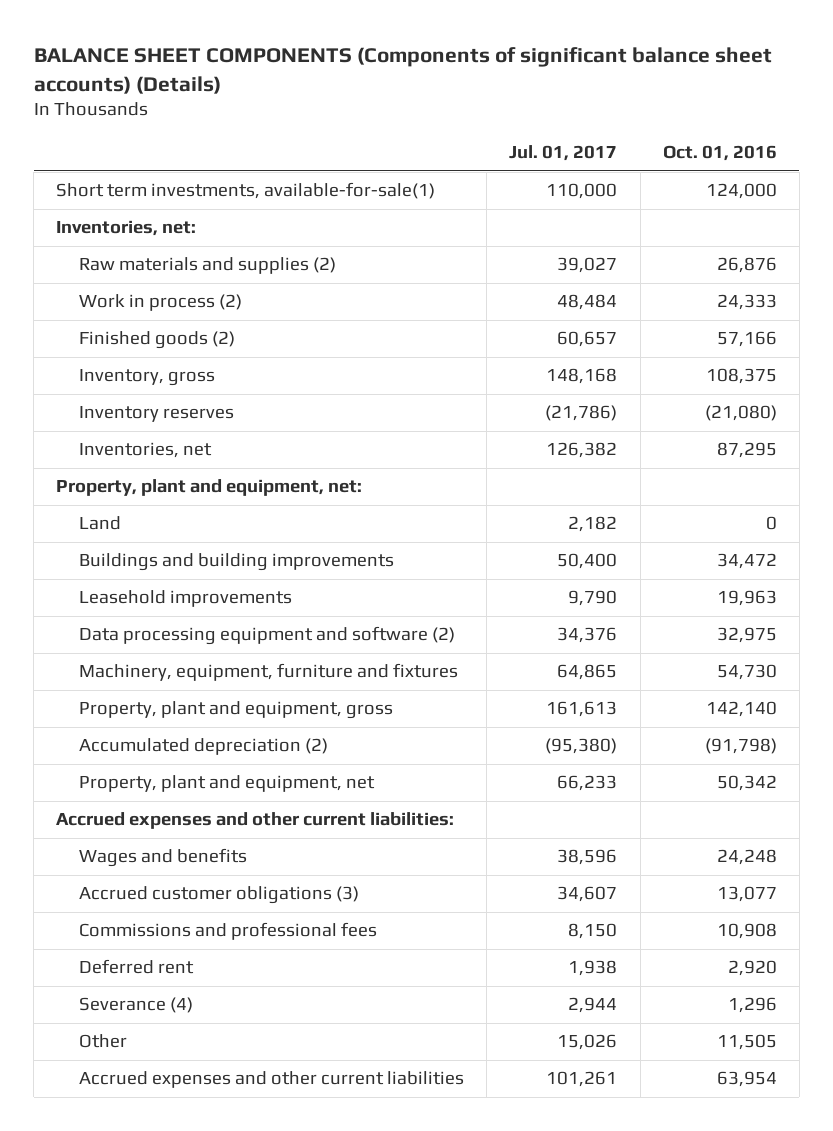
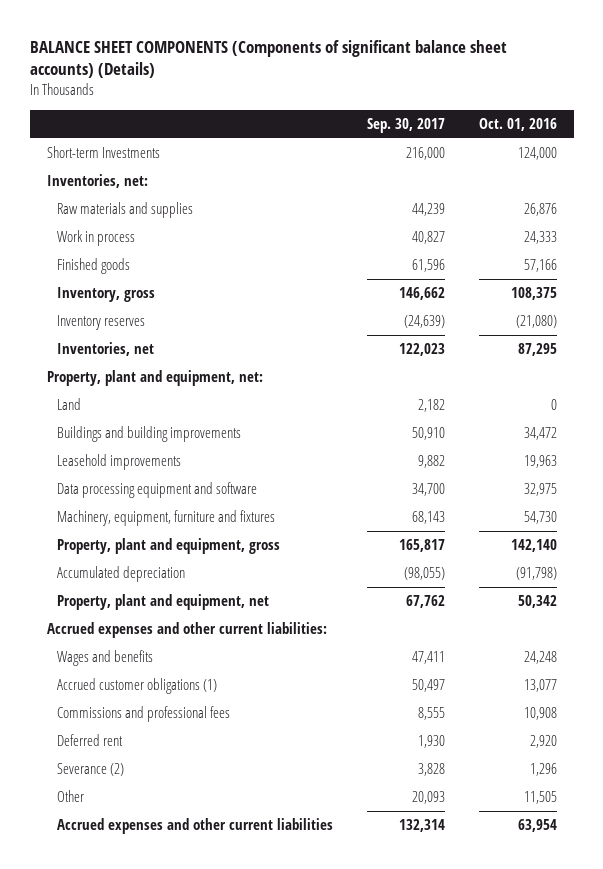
[509,145,618,162] Jul. 01, 2017 -> none
none -> [366,118,445,134] Sep. 30, 2017
[56,182,436,200] Short term investments, available-for-sale(1) -> [46,146,160,159] Short-term Investments
[78,257,336,275] Raw materials and supplies (2) -> [57,202,194,219] Raw materials and supplies
[78,294,242,312] Work in process (2) -> [57,230,136,247] Work in process
[78,331,235,350] Finished goods (2) -> [57,258,131,275] Finished goods
[78,626,455,646] Data processing equipment and software (2) -> [57,482,258,499] Data processing equipment and software
[78,738,328,756] Accumulated depreciation (2) -> [57,566,186,583] Accumulated depreciation
[78,886,359,905] Accrued customer obligations (3) -> [57,678,218,695] Accrued customer obligations (1)
[78,997,193,1014] Severance (4) -> [57,763,125,777] Severance (2)

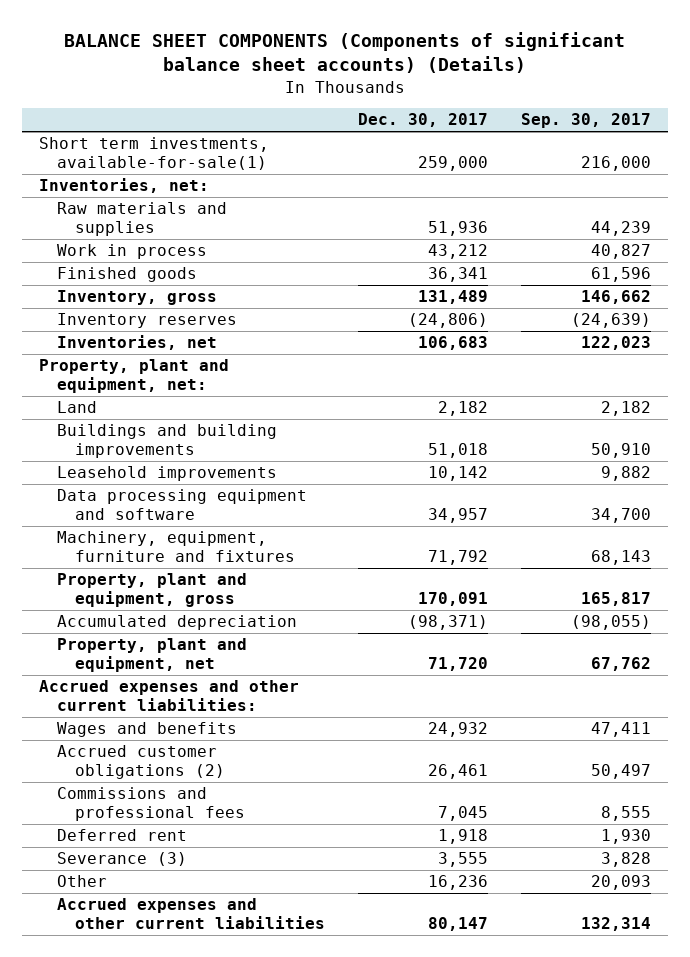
[478,118,557,132] Oct. 01, 2016 -> none
none -> [358,113,489,128] Dec. 30, 2017
[46,146,160,159] Short-term Investments -> [39,137,270,171] Short term investments, available-for-sale(1)
[57,678,218,695] Accrued customer obligations (1) -> [57,745,225,780] Accrued customer obligations (2)
[57,763,125,777] Severance (2) -> [57,852,188,867] Severance (3)

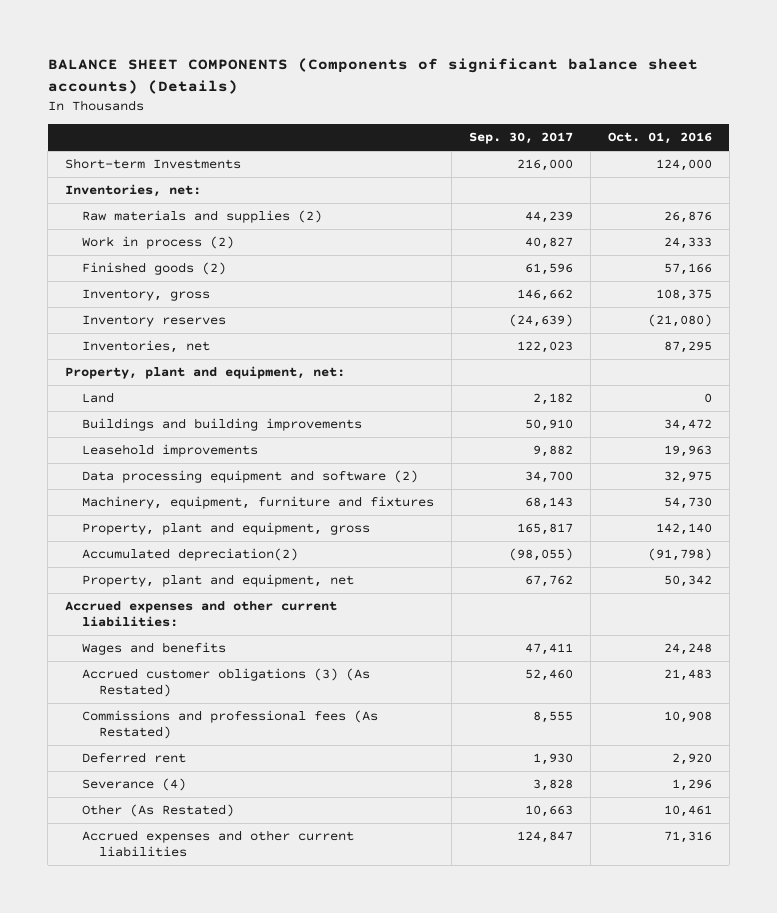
[358,113,489,128] Dec. 30, 2017 -> none
none -> [607,132,712,145] Oct. 01, 2016
[39,137,270,171] Short term investments, available-for-sale(1) -> [65,158,242,170] Short-term Investments
[57,202,228,237] Raw materials and supplies -> [82,210,323,224] Raw materials and supplies (2)
[57,244,208,260] Work in process -> [82,236,235,250] Work in process (2)
[57,267,198,283] Finished goods -> [82,262,227,276] Finished goods (2)
[57,489,308,521] Data processing equipment and software -> [82,470,419,484] Data processing equipment and software (2)
[57,615,298,631] Accumulated depreciation -> [82,548,299,562] Accumulated depreciation(2)
[57,745,225,780] Accrued customer obligations (2) -> [82,668,371,698] Accrued customer obligations (3) (As Restated)
[591,764,652,780] 50,497 -> [524,669,573,682] 52,460
[57,787,245,822] Commissions and professional fees -> [82,710,379,740] Commissions and professional fees (As Restated)
[57,852,188,867] Severance (3) -> [82,778,187,792] Severance (4)
[57,875,108,888] Other -> [82,804,235,818] Other (As Restated)
[591,875,652,891] 20,093 -> [524,805,573,818] 10,663
[581,917,652,932] 132,314 -> [516,831,573,844] 124,847

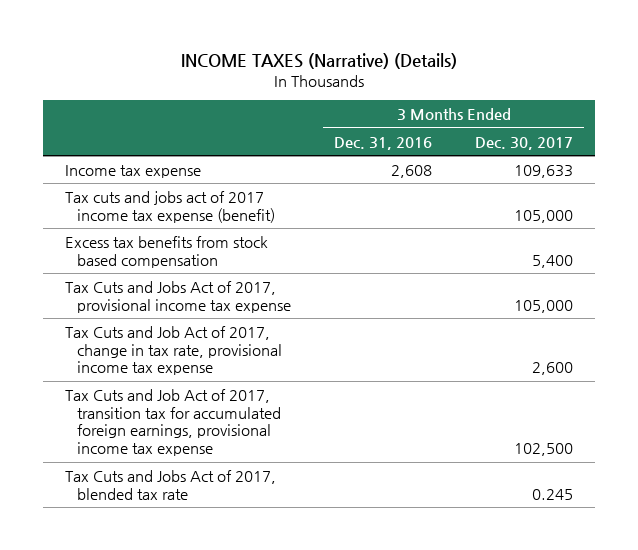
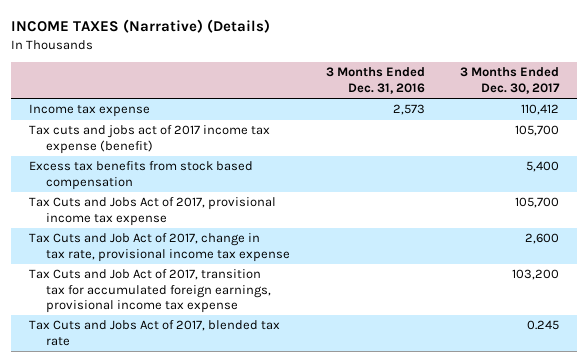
[390,164,432,178] 2,608 -> [392,104,425,116] 2,573
[514,164,574,178] 109,633 -> [521,104,560,116] 110,412
[514,209,574,223] 105,000 -> [515,125,560,137] 105,700
[514,299,574,313] 105,000 -> [515,197,560,209] 105,700
[514,442,574,456] 102,500 -> [512,269,560,281] 103,200

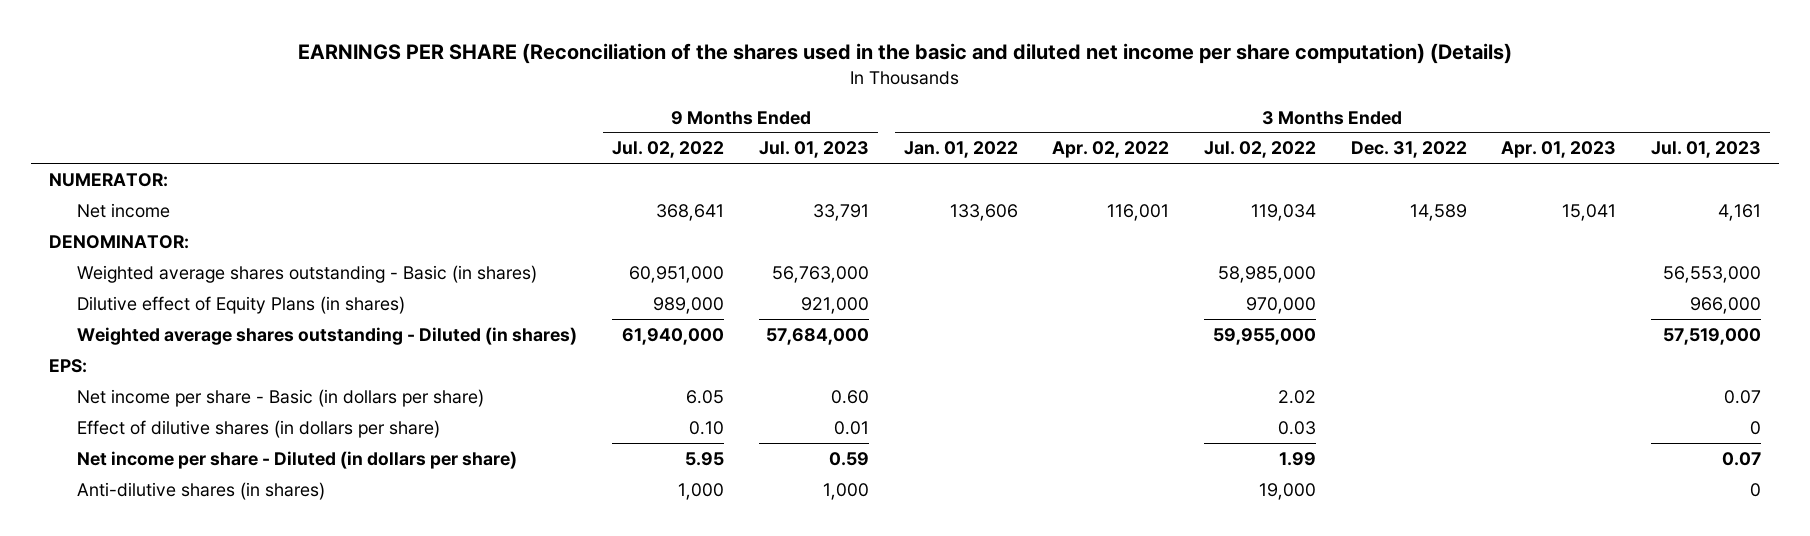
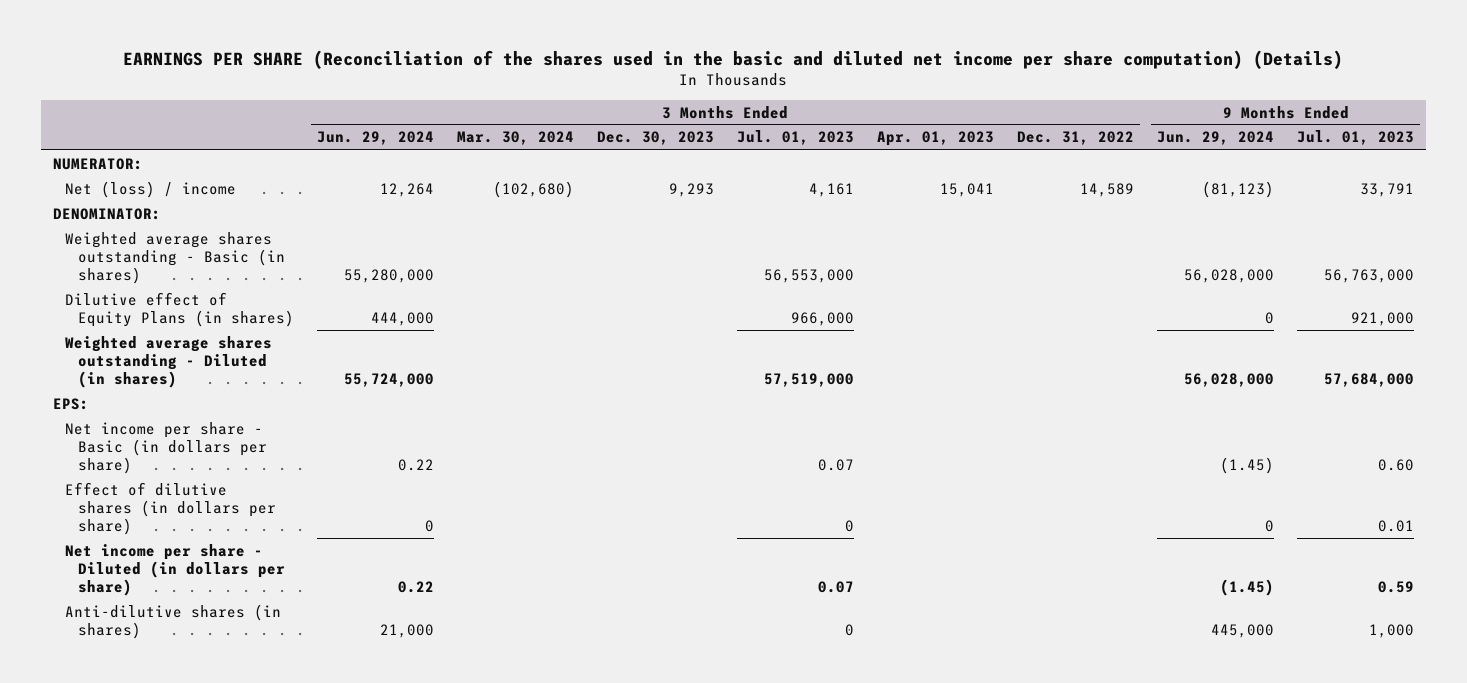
[612,141,725,159] Jul. 02, 2022 -> none
[903,141,1018,159] Jan. 01, 2022 -> none
[1052,141,1170,159] Apr. 02, 2022 -> none
[1204,141,1317,159] Jul. 02, 2022 -> none
none -> [316,131,434,146] Jun. 29, 2024
none -> [456,131,574,146] Mar. 30, 2024
none -> [596,131,714,146] Dec. 30, 2023
none -> [1157,131,1275,146] Jun. 29, 2024
[77,202,171,218] Net income -> [65,180,237,198] Net (loss) / income

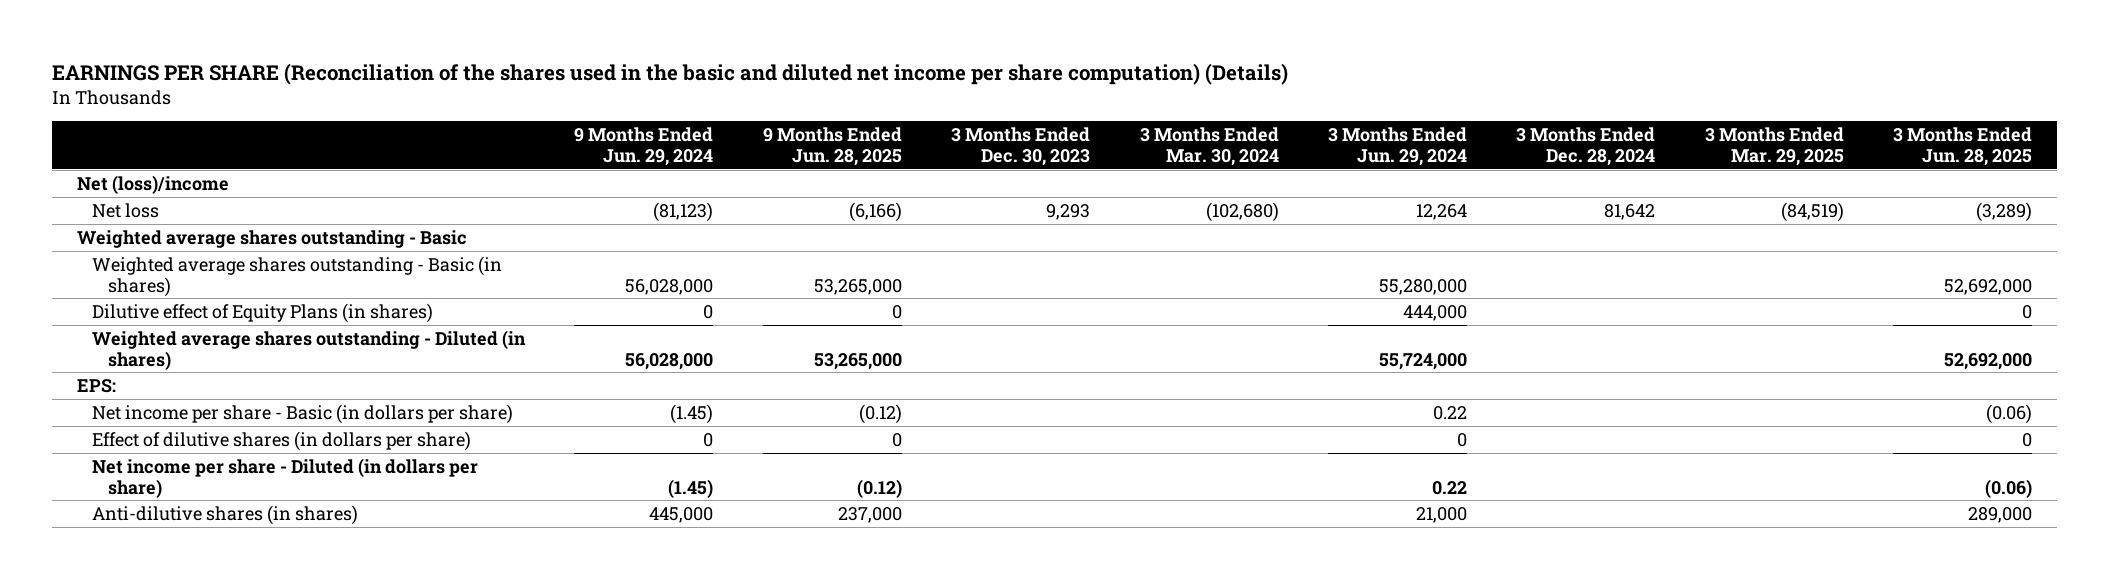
[736,130,854,146] Jul. 01, 2023 -> none
[877,131,995,147] Apr. 01, 2023 -> none
[1017,131,1135,146] Dec. 31, 2022 -> none
[1297,130,1415,146] Jul. 01, 2023 -> none
none -> [762,127,902,166] 9 Months Ended Jun. 28, 2025
none -> [1516,127,1656,166] 3 Months Ended Dec. 28, 2024
none -> [1704,127,1844,166] 3 Months Ended Mar. 29, 2025
none -> [1893,127,2033,166] 3 Months Ended Jun. 28, 2025
[52,157,143,170] NUMERATOR: -> [76,174,229,194] Net (loss)/income
[65,180,237,198] Net (loss) / income -> [92,202,160,218] Net loss
[52,207,161,220] DENOMINATOR: -> [76,229,467,248] Weighted average shares outstanding - Basic

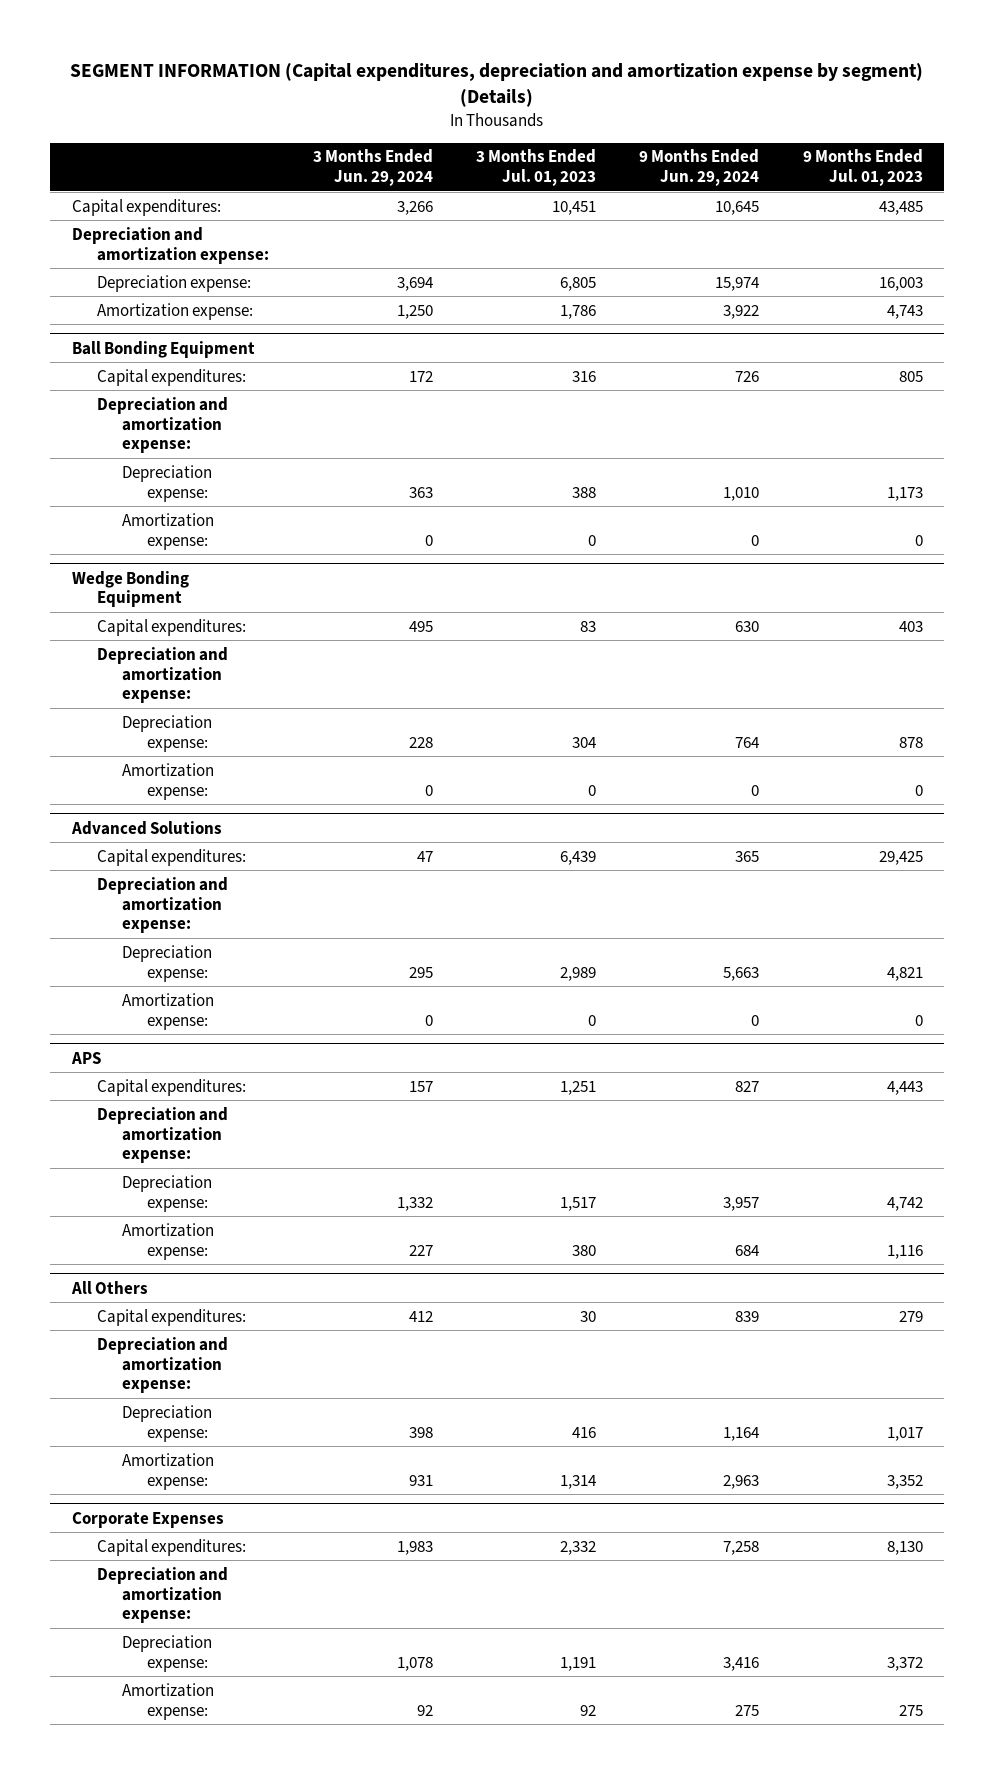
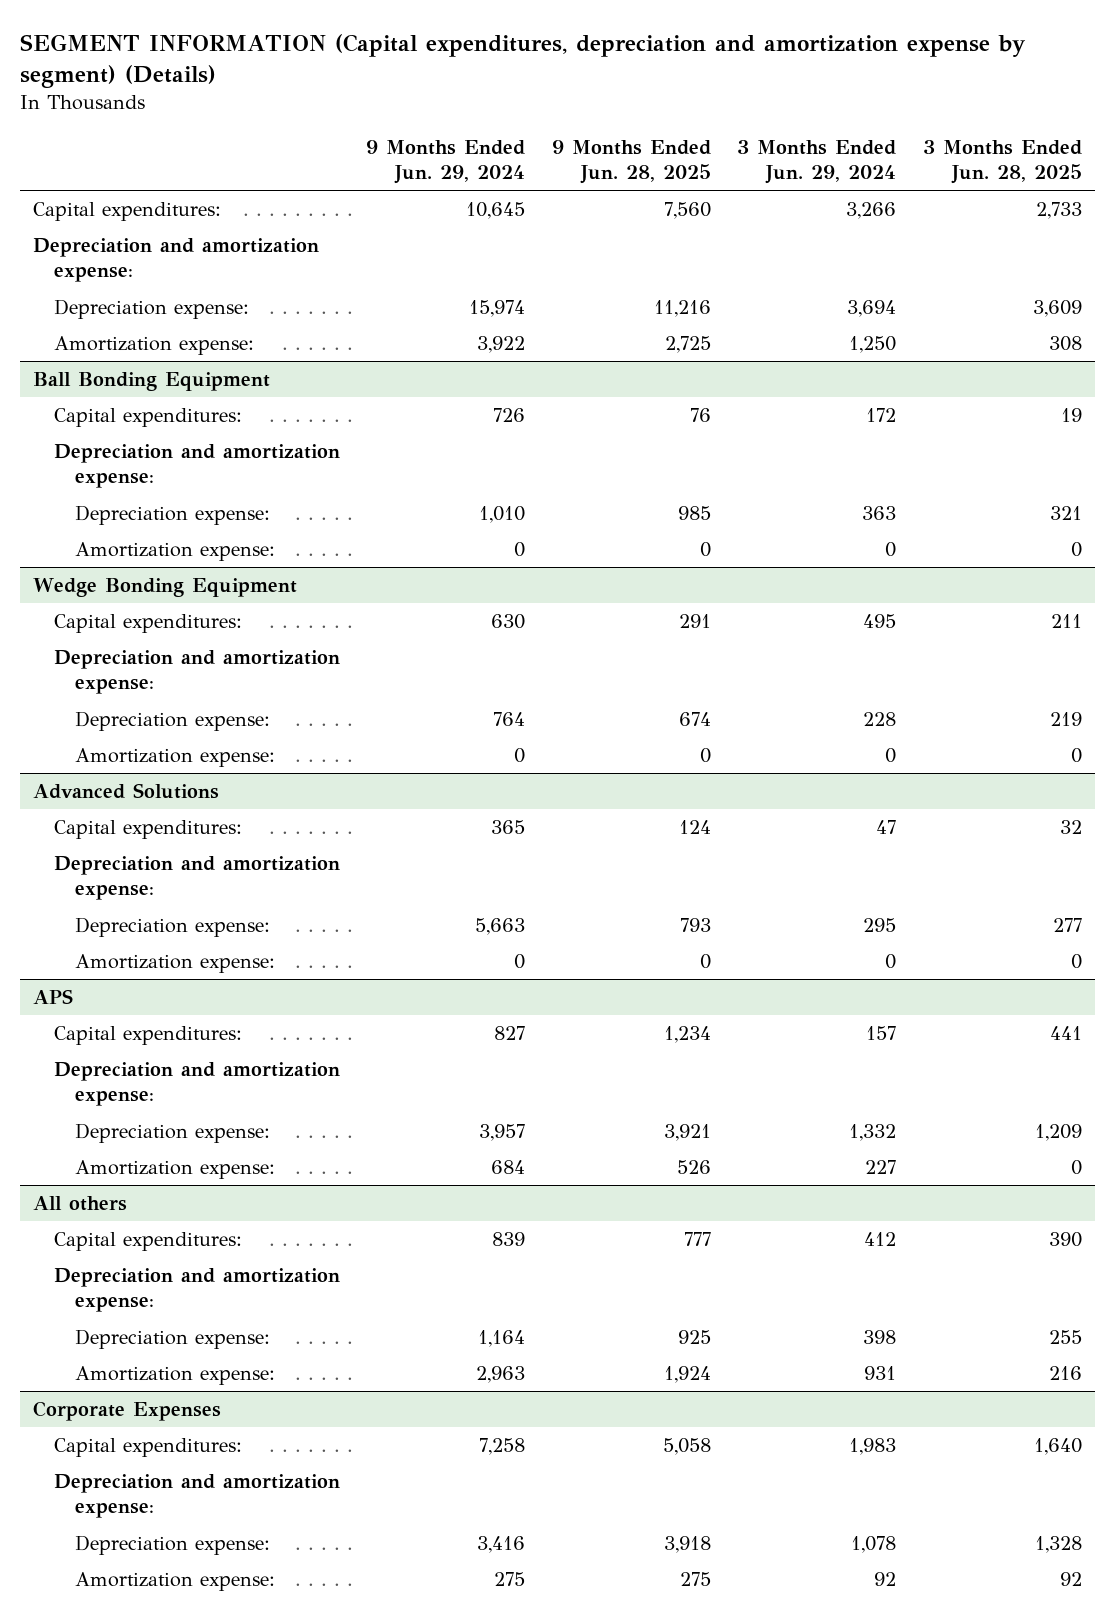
[476,149,597,187] 3 Months Ended Jul. 01, 2023 -> none
[802,149,923,187] 9 Months Ended Jul. 01, 2023 -> none
none -> [551,139,711,185] 9 Months Ended Jun. 28, 2025
none -> [922,139,1082,185] 3 Months Ended Jun. 28, 2025
[71,1280,149,1294] All Others -> [33,1196,128,1212] All others

